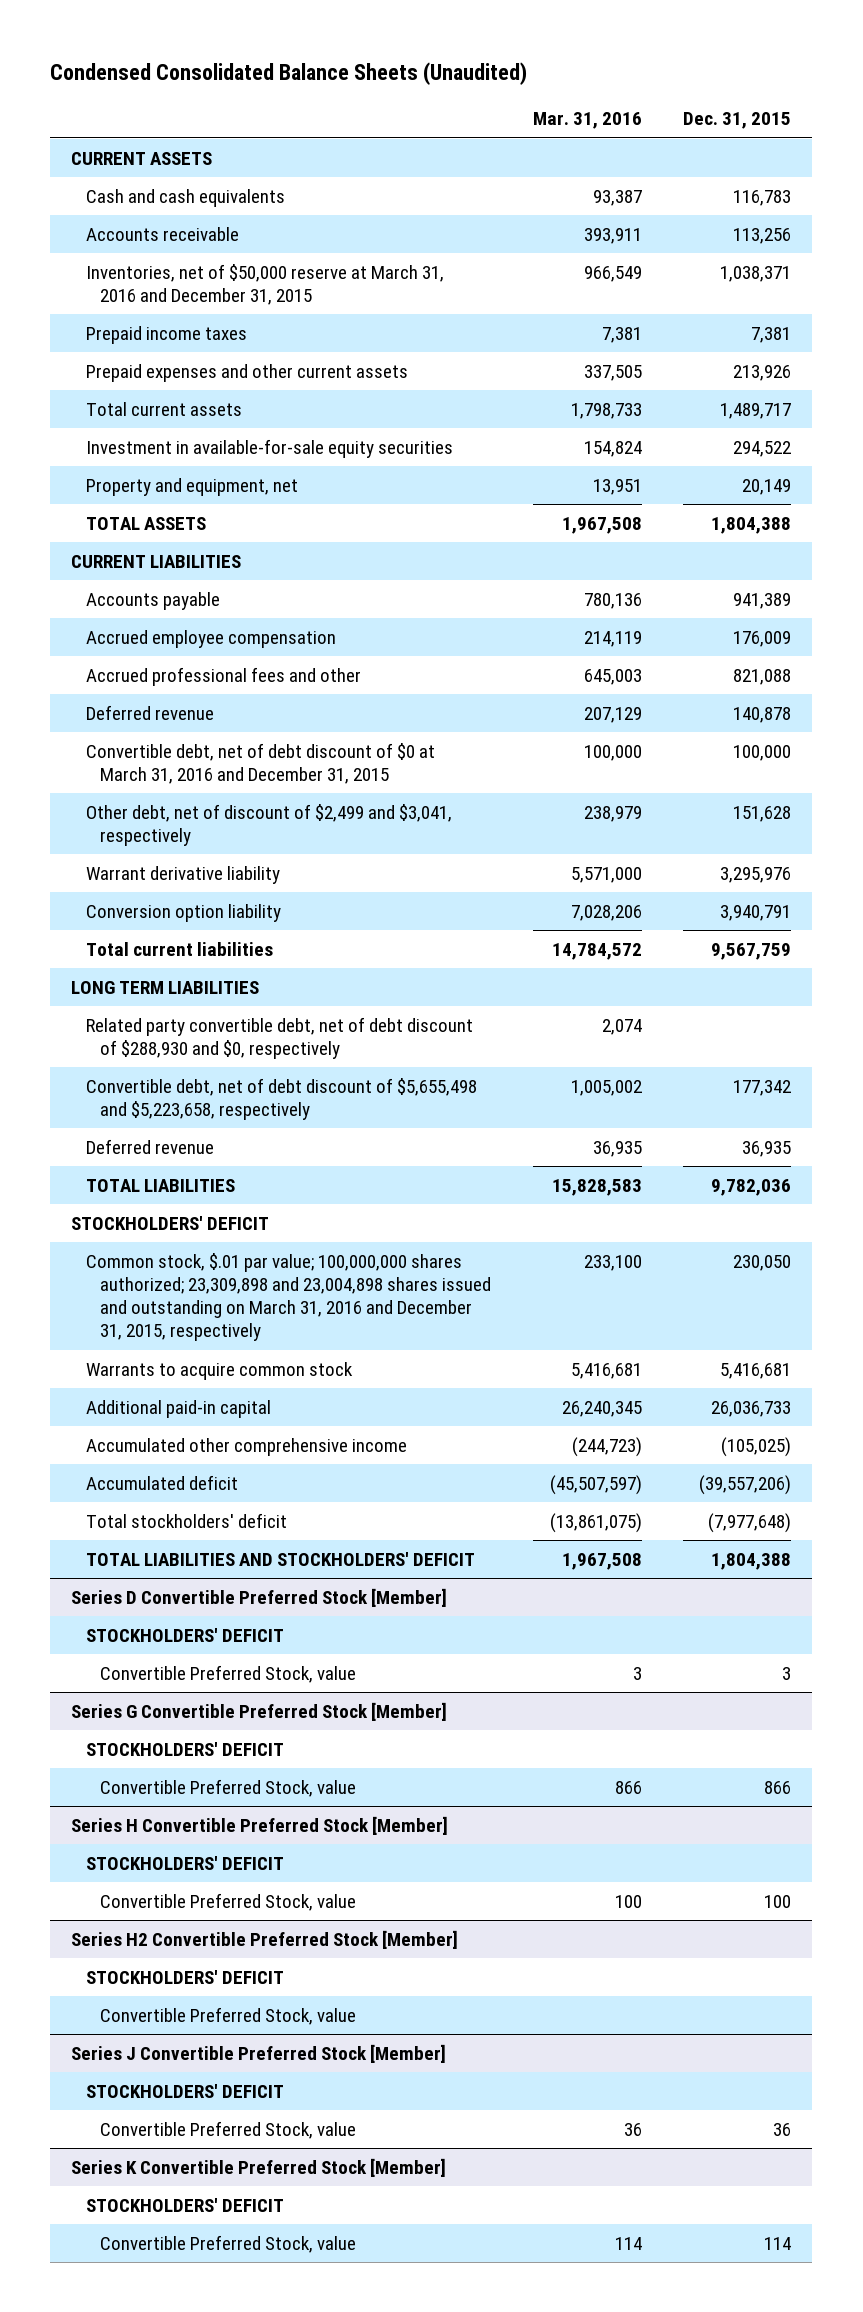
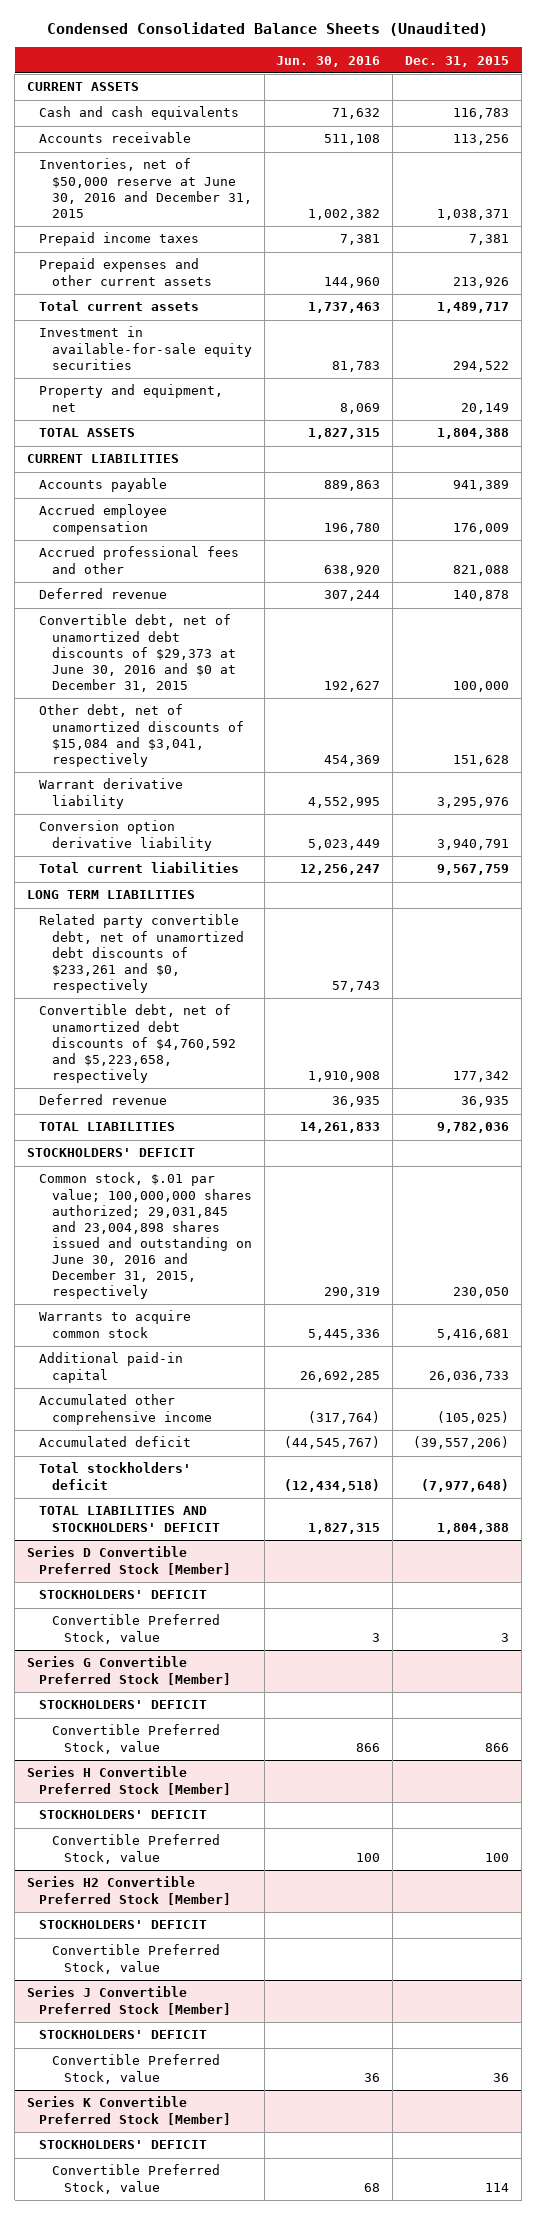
[532,112,642,130] Mar. 31, 2016 -> none
none -> [276,55,381,67] Jun. 30, 2016
[85,263,444,306] Inventories, net of $50,000 reserve at March 31, 2016 and December 31, 2015 -> [39,158,252,218] Inventories, net of $50,000 reserve at June 30, 2016 and December 31, 2015
[85,742,435,785] Convertible debt, net of debt discount of $0 at March 31, 2016 and December 31, 2015 -> [39,614,236,692] Convertible debt, net of unamortized debt discounts of $29,373 at June 30, 2016 and $0 at December 31, 2015
[85,803,452,847] Other debt, net of discount of $2,499 and $3,041, respectively -> [39,704,244,767] Other debt, net of unamortized discounts of $15,084 and $3,041, respectively
[85,903,281,922] Conversion option liability -> [39,820,212,851] Conversion option derivative liability
[85,1016,473,1060] Related party convertible debt, net of debt discount of $288,930 and $0, respectively -> [39,914,244,993] Related party convertible debt, net of unamortized debt discounts of $233,261 and $0, respectively
[85,1077,477,1121] Convertible debt, net of debt discount of $5,655,498 and $5,223,658, respectively -> [39,1004,236,1083] Convertible debt, net of unamortized debt discounts of $4,760,592 and $5,223,658, respectively
[85,1252,492,1342] Common stock, $.01 par value; 100,000,000 shares authorized; 23,309,898 and 23,004,898 shares issued and outstanding on March 31, 2016 and December 31, 2015, respectively -> [39,1172,252,1300] Common stock, $.01 par value; 100,000,000 shares authorized; 29,031,845 and 23,004,898 shares issued and outstanding on June 30, 2016 and December 31, 2015, respectively

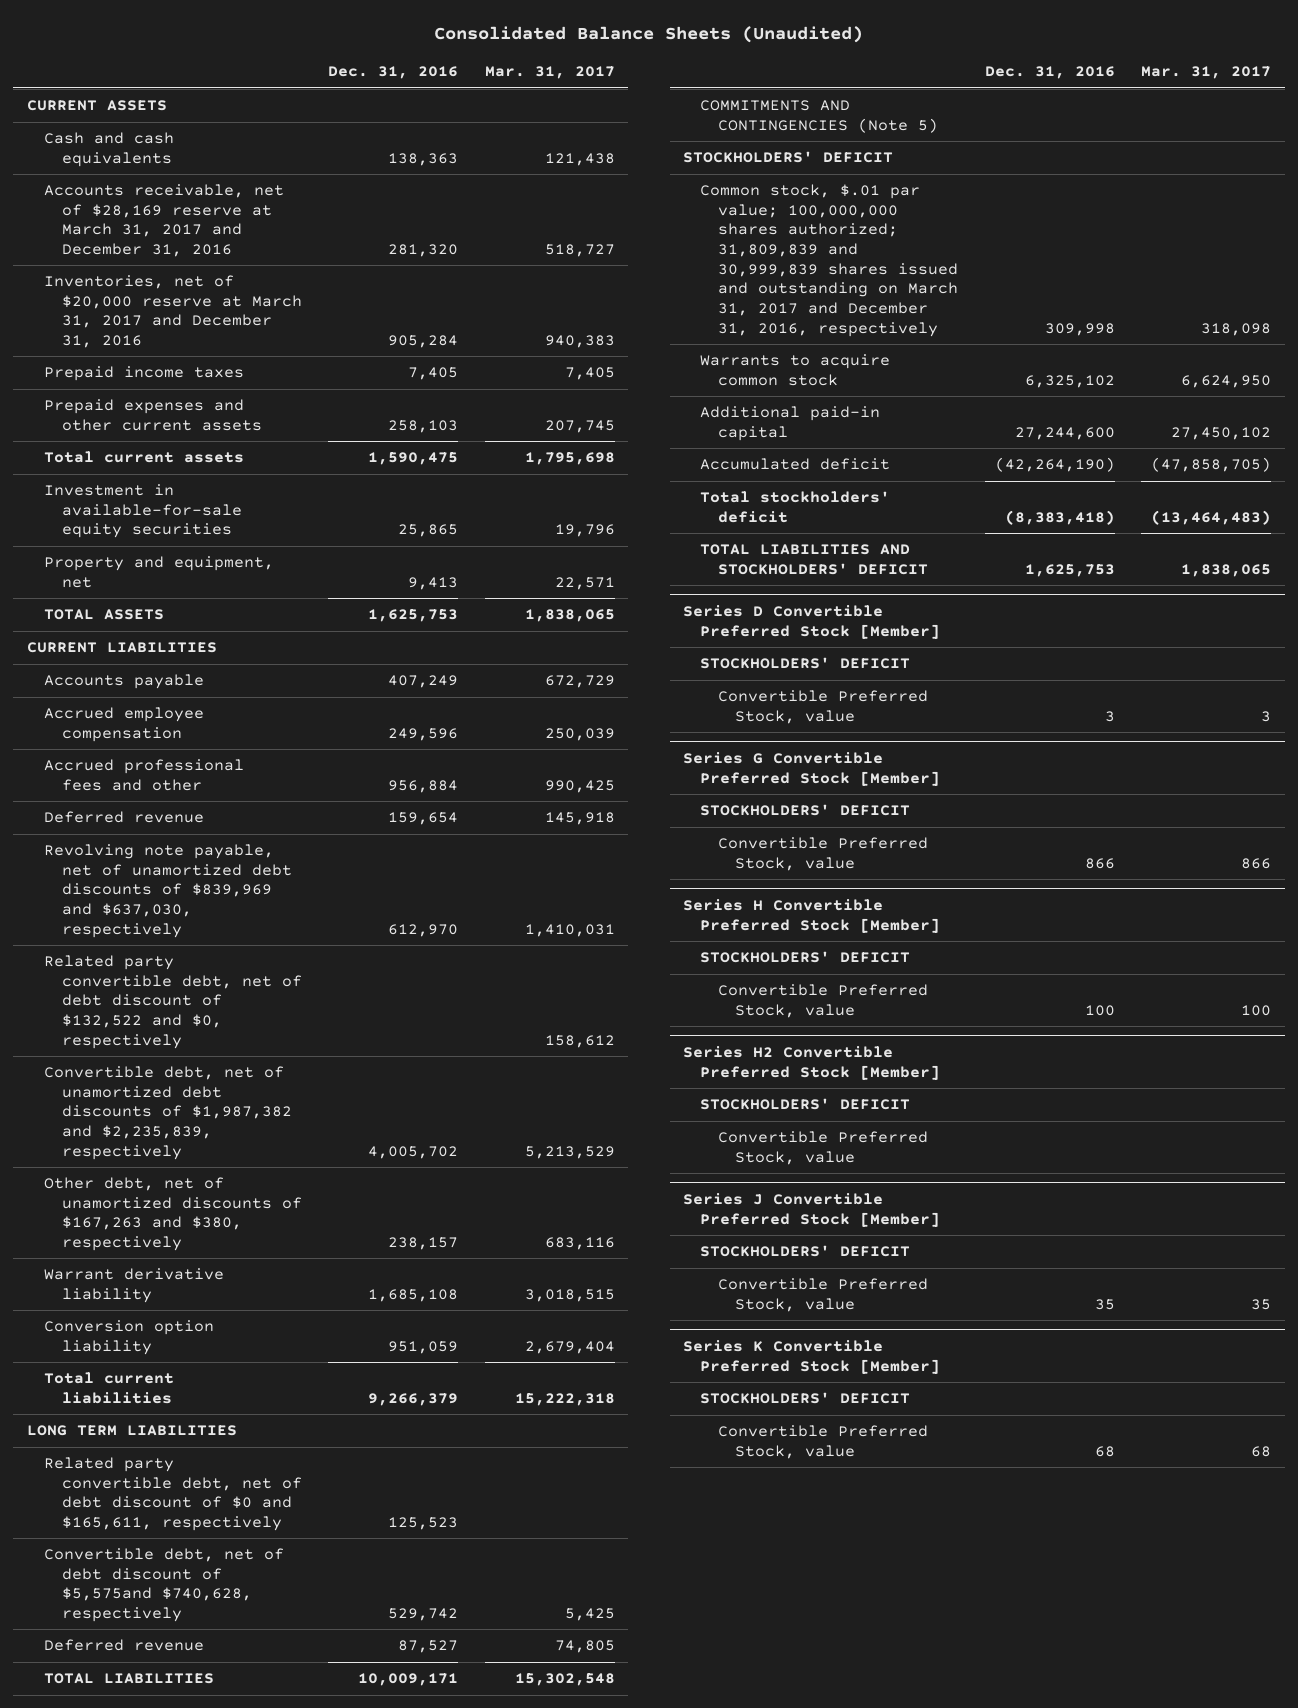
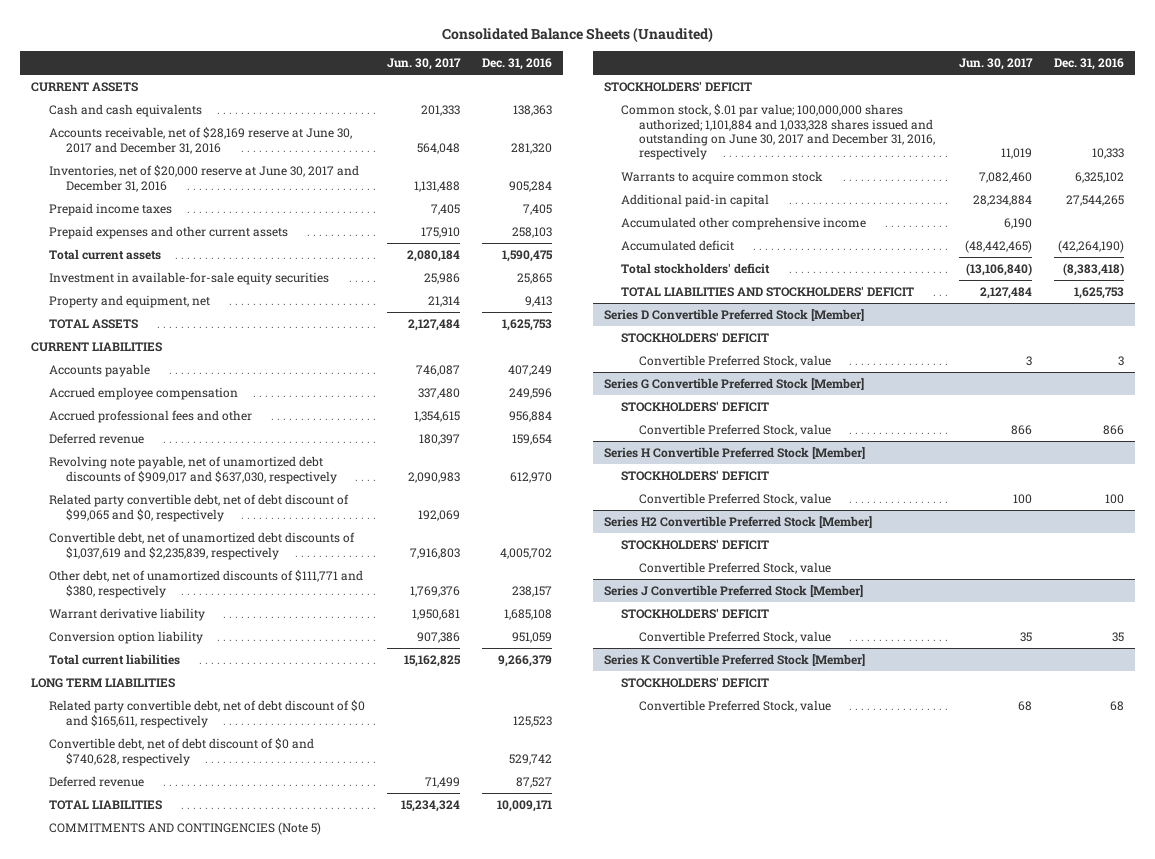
[485,66,616,80] Mar. 31, 2017 -> none
none -> [386,58,461,71] Jun. 30, 2017
[44,184,285,258] Accounts receivable, net of $28,169 reserve at March 31, 2017 and December 31, 2016 -> [48,127,352,154] Accounts receivable, net of $28,169 reserve at June 30, 2017 and December 31, 2016
[44,275,302,349] Inventories, net of $20,000 reserve at March 31, 2017 and December 31, 2016 -> [48,165,359,192] Inventories, net of $20,000 reserve at June 30, 2017 and December 31, 2016
[44,844,292,938] Revolving note payable, net of unamortized debt discounts of $839,969 and $637,030, respectively -> [48,456,338,484] Revolving note payable, net of unamortized debt discounts of $909,017 and $637,030, respectively
[44,955,302,1049] Related party convertible debt, net of debt discount of $132,522 and $0, respectively -> [48,494,349,522] Related party convertible debt, net of debt discount of $99,065 and $0, respectively
[44,1066,292,1160] Convertible debt, net of unamortized debt discounts of $1,987,382 and $2,235,839, respectively -> [48,532,355,560] Convertible debt, net of unamortized debt discounts of $1,037,619 and $2,235,839, respectively
[44,1177,302,1252] Other debt, net of unamortized discounts of $167,263 and $380, respectively -> [48,570,363,598] Other debt, net of unamortized discounts of $111,771 and $380, respectively
[44,1548,285,1623] Convertible debt, net of debt discount of $5,575and $740,628, respectively -> [48,738,314,766] Convertible debt, net of debt discount of $0 and $740,628, respectively
[700,184,958,337] Common stock, $.01 par value; 100,000,000 shares authorized; 31,809,839 and 30,999,839 shares issued and outstanding on March 31, 2017 and December 31, 2016, respectively -> [621,104,935,161] Common stock, $.01 par value; 100,000,000 shares authorized; 1,101,884 and 1,033,328 shares issued and outstanding on June 30, 2017 and December 31, 2016, respectively
[1044,322,1115,336] 309,998 -> [1092,148,1125,160] 10,333
[1014,426,1115,440] 27,244,600 -> [1066,195,1125,207] 27,544,265
none -> [621,217,867,231] Accumulated other comprehensive income

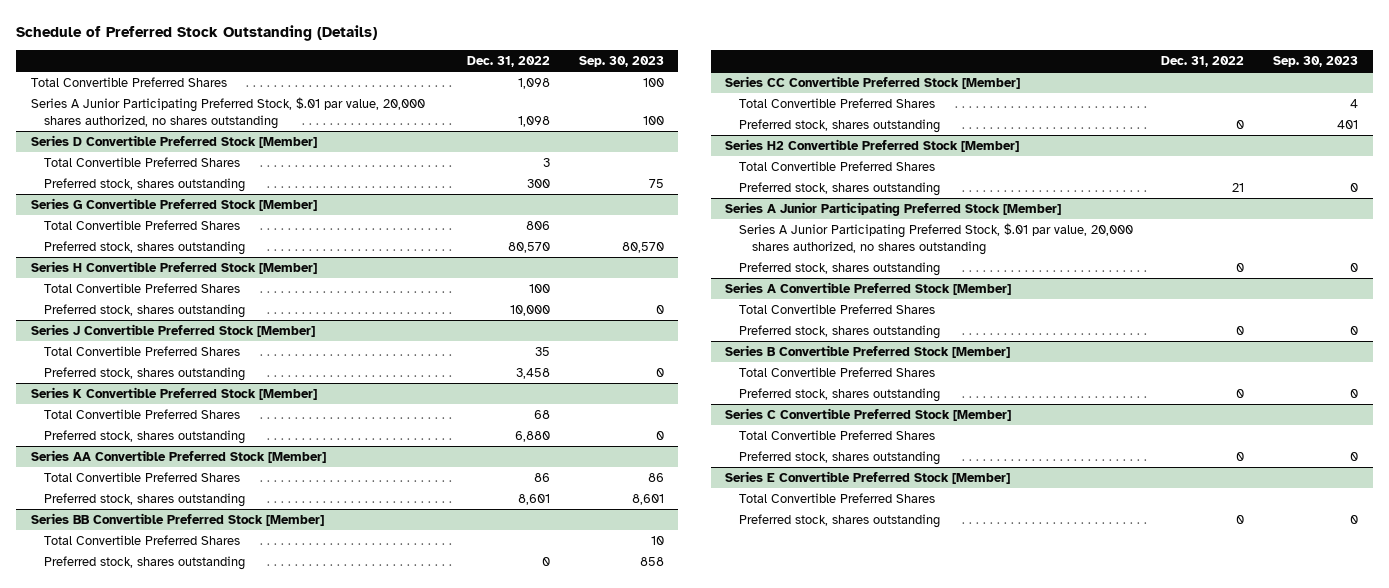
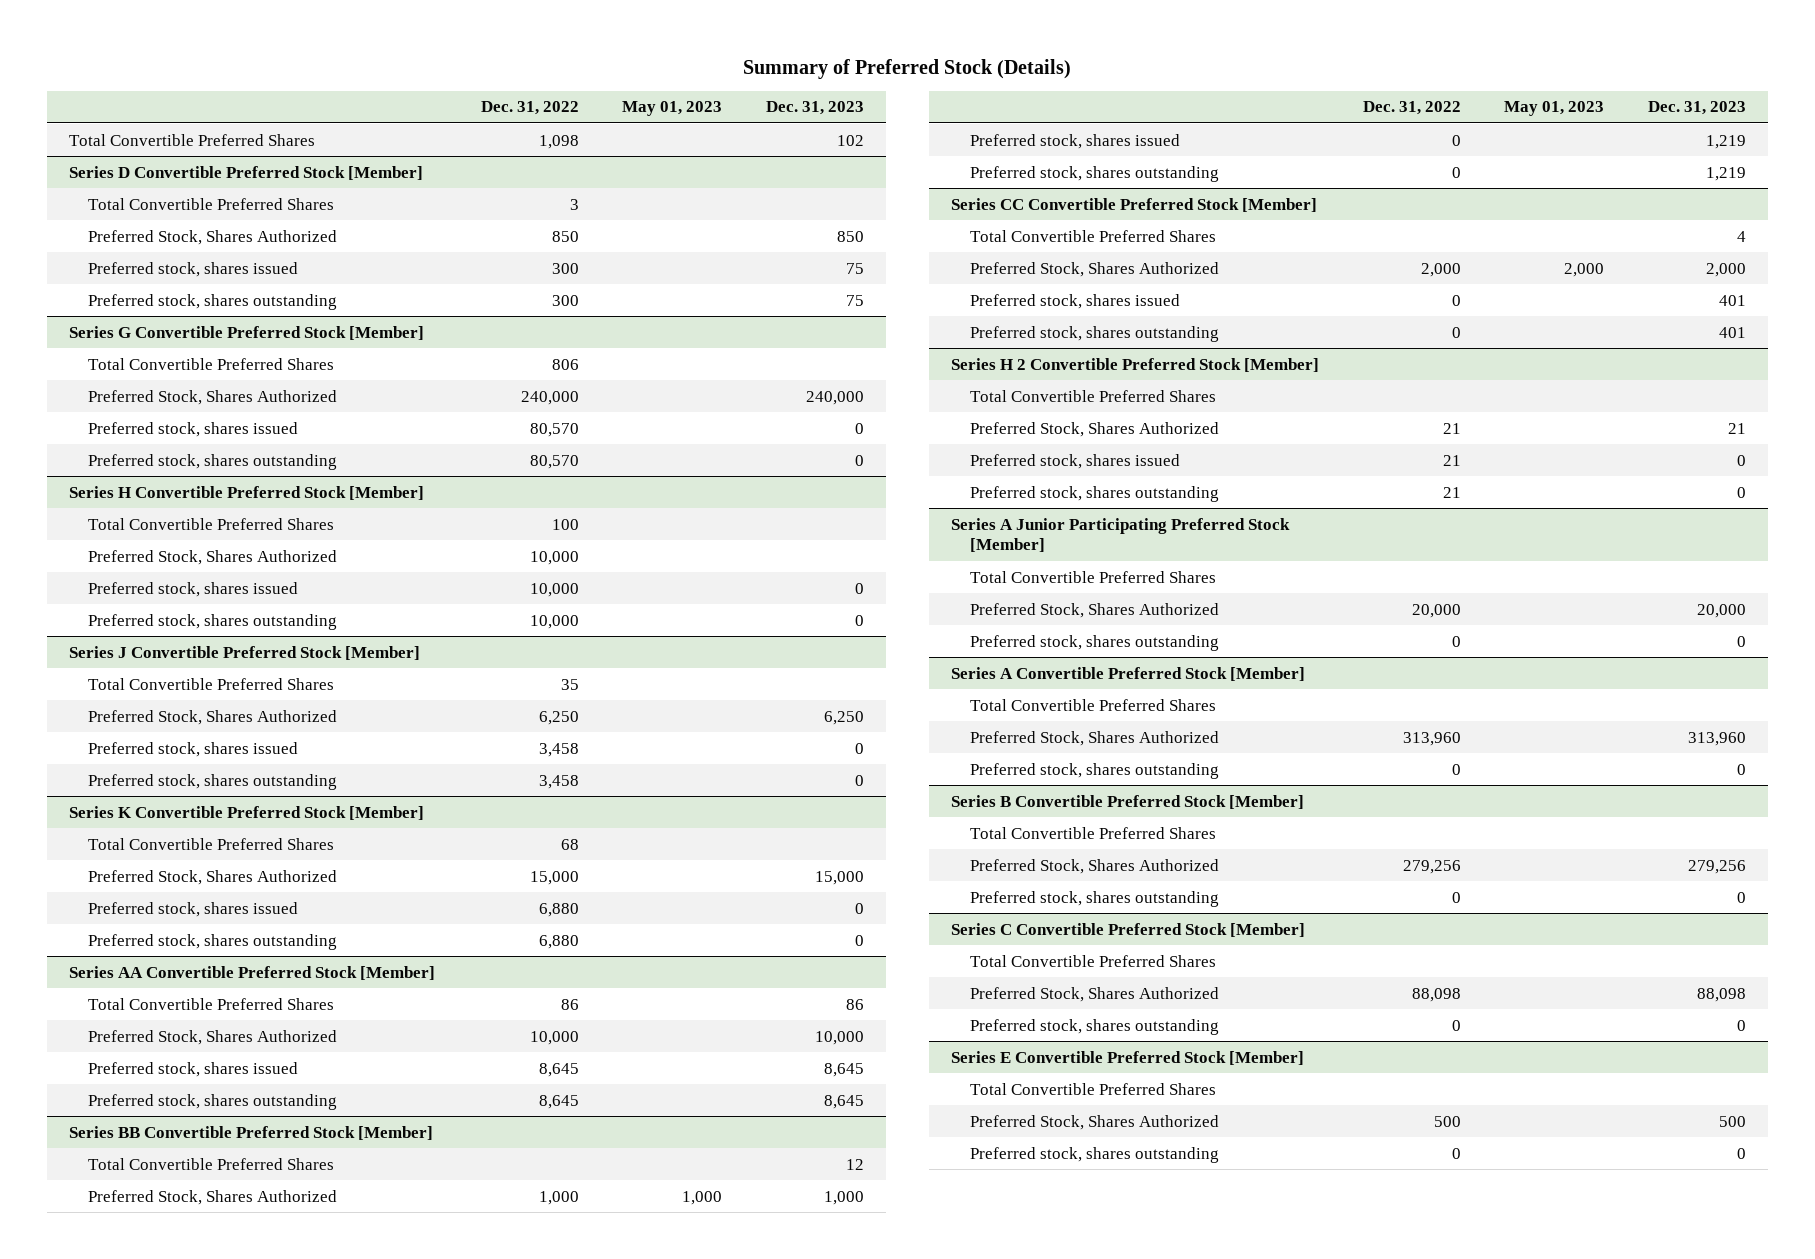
[16,24,378,41] Schedule of Preferred Stock Outstanding (Details) -> [743,58,1072,79] Summary of Preferred Stock (Details)
[578,56,664,68] Sep. 30, 2023 -> none
none -> [622,101,723,117] May 01, 2023
none -> [766,101,865,116] Dec. 31, 2023
[30,97,425,129] Series A Junior Participating Preferred Stock, $.01 par value, 20,000 shares authorized, no shares outstanding -> none
none -> [87,229,337,245] Preferred Stock, Shares Authorized
none -> [87,261,298,277] Preferred stock, shares issued
none -> [87,389,337,405] Preferred Stock, Shares Authorized
none -> [87,421,298,437] Preferred stock, shares issued
none -> [87,549,337,565] Preferred Stock, Shares Authorized
none -> [87,581,298,597] Preferred stock, shares issued
none -> [87,709,337,725] Preferred Stock, Shares Authorized
none -> [87,741,298,757] Preferred stock, shares issued
none -> [87,869,337,885] Preferred Stock, Shares Authorized
none -> [87,901,298,917] Preferred stock, shares issued
none -> [87,1029,337,1045] Preferred Stock, Shares Authorized
none -> [87,1061,298,1077] Preferred stock, shares issued
[517,494,550,506] 8,601 -> [538,1094,579,1109] 8,645
none -> [87,1189,337,1205] Preferred Stock, Shares Authorized
none -> [969,133,1180,149] Preferred stock, shares issued
none -> [969,261,1219,277] Preferred Stock, Shares Authorized
none -> [969,293,1180,309] Preferred stock, shares issued
[725,139,1020,153] Series H2 Convertible Preferred Stock [Member] -> [950,357,1319,372] Series H 2 Convertible Preferred Stock [Member]
none -> [969,421,1219,437] Preferred Stock, Shares Authorized
none -> [969,453,1180,469] Preferred stock, shares issued
[738,223,1133,255] Series A Junior Participating Preferred Stock, $.01 par value, 20,000 shares authorized, no shares outstanding -> [969,570,1216,583] Total Convertible Preferred Shares
none -> [969,602,1219,618] Preferred Stock, Shares Authorized
none -> [969,730,1219,746] Preferred Stock, Shares Authorized
none -> [969,858,1219,874] Preferred Stock, Shares Authorized
none -> [969,986,1219,1002] Preferred Stock, Shares Authorized
none -> [969,1114,1219,1130] Preferred Stock, Shares Authorized

